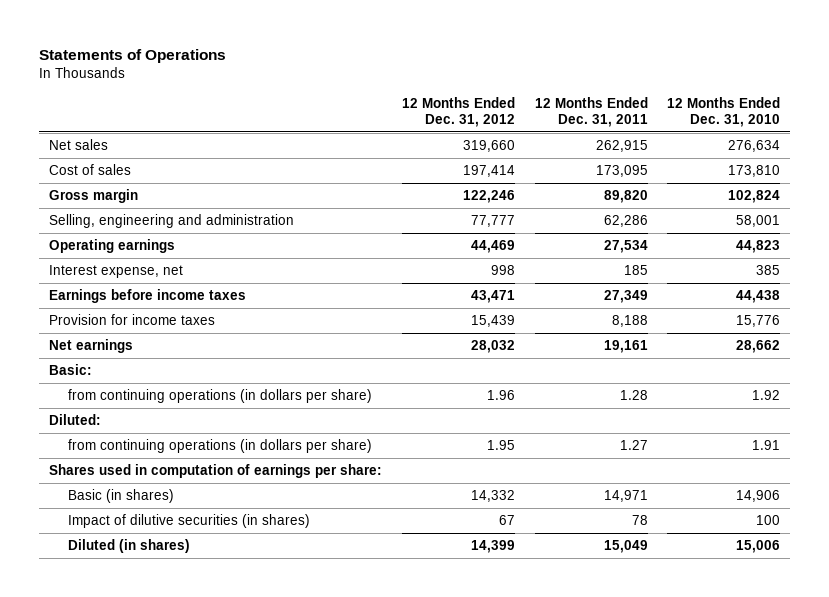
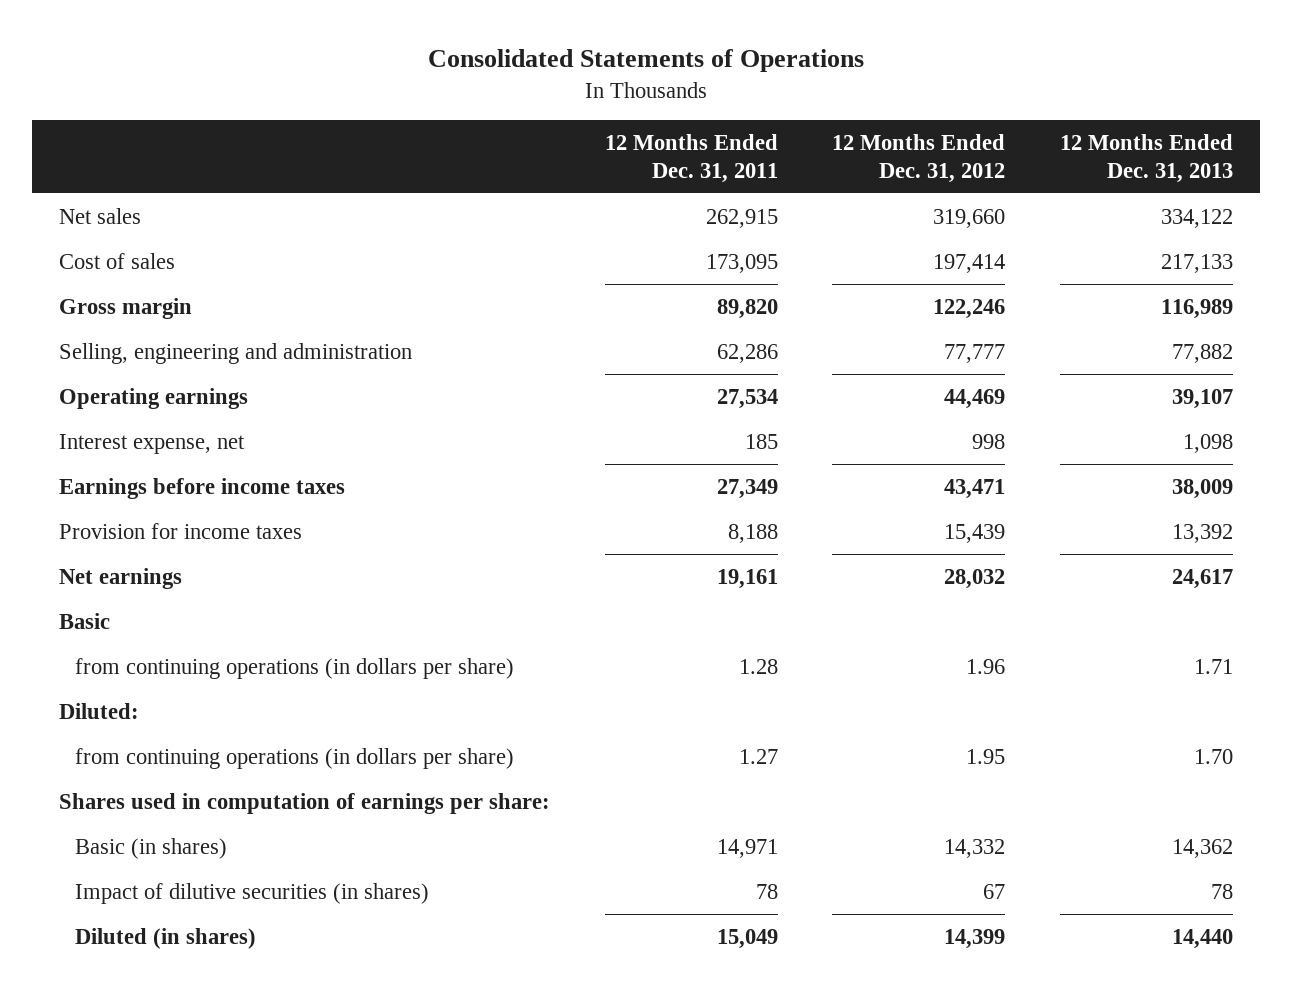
[39,48,227,63] Statements of Operations -> [428,49,865,73] Consolidated Statements of Operations
[667,96,781,127] 12 Months Ended Dec. 31, 2010 -> none
none -> [1059,134,1233,183] 12 Months Ended Dec. 31, 2013
[48,363,92,375] Basic: -> [59,613,111,630] Basic

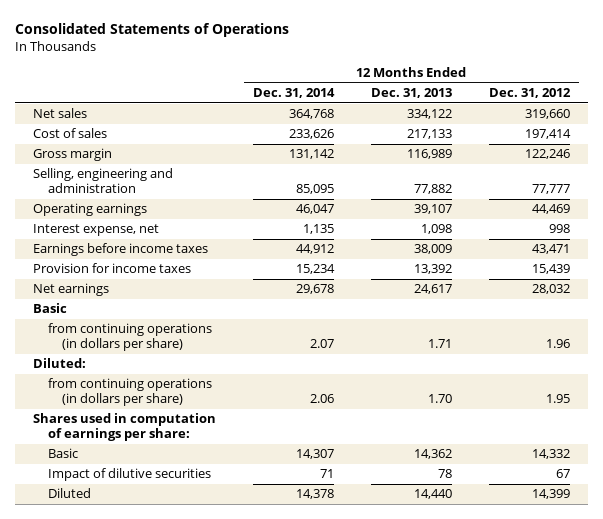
[604,134,778,183] 12 Months Ended Dec. 31, 2011 -> none
none -> [253,88,336,99] Dec. 31, 2014
[75,838,228,860] Basic (in shares) -> [47,448,78,459] Basic
[75,883,430,905] Impact of dilutive securities (in shares) -> [47,468,211,482] Impact of dilutive securities
[75,928,257,950] Diluted (in shares) -> [47,488,91,499] Diluted

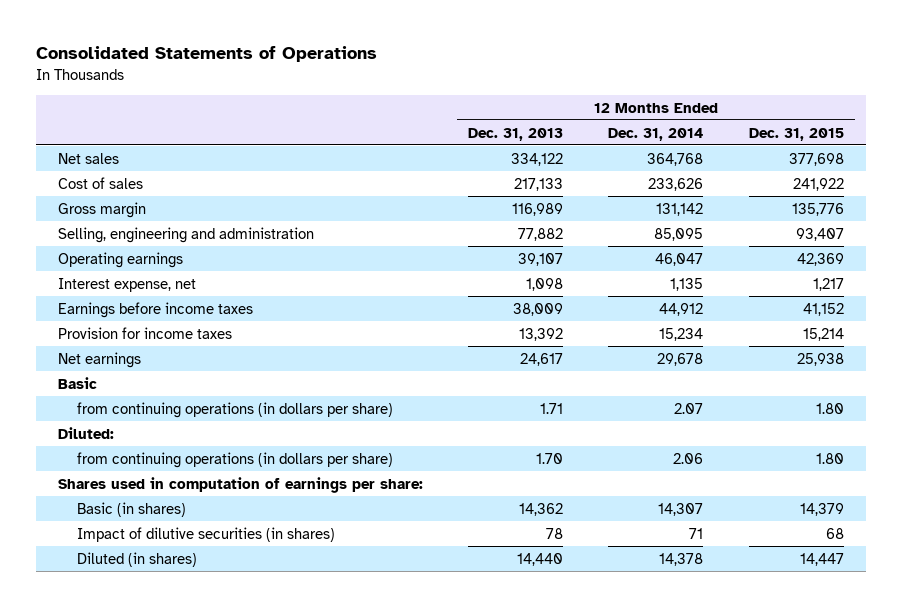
[488,88,571,99] Dec. 31, 2012 -> none
none -> [748,127,844,141] Dec. 31, 2015
[47,448,78,459] Basic -> [76,501,186,517] Basic (in shares)
[47,468,211,482] Impact of dilutive securities -> [76,526,335,542] Impact of dilutive securities (in shares)
[47,488,91,499] Diluted -> [76,551,197,567] Diluted (in shares)

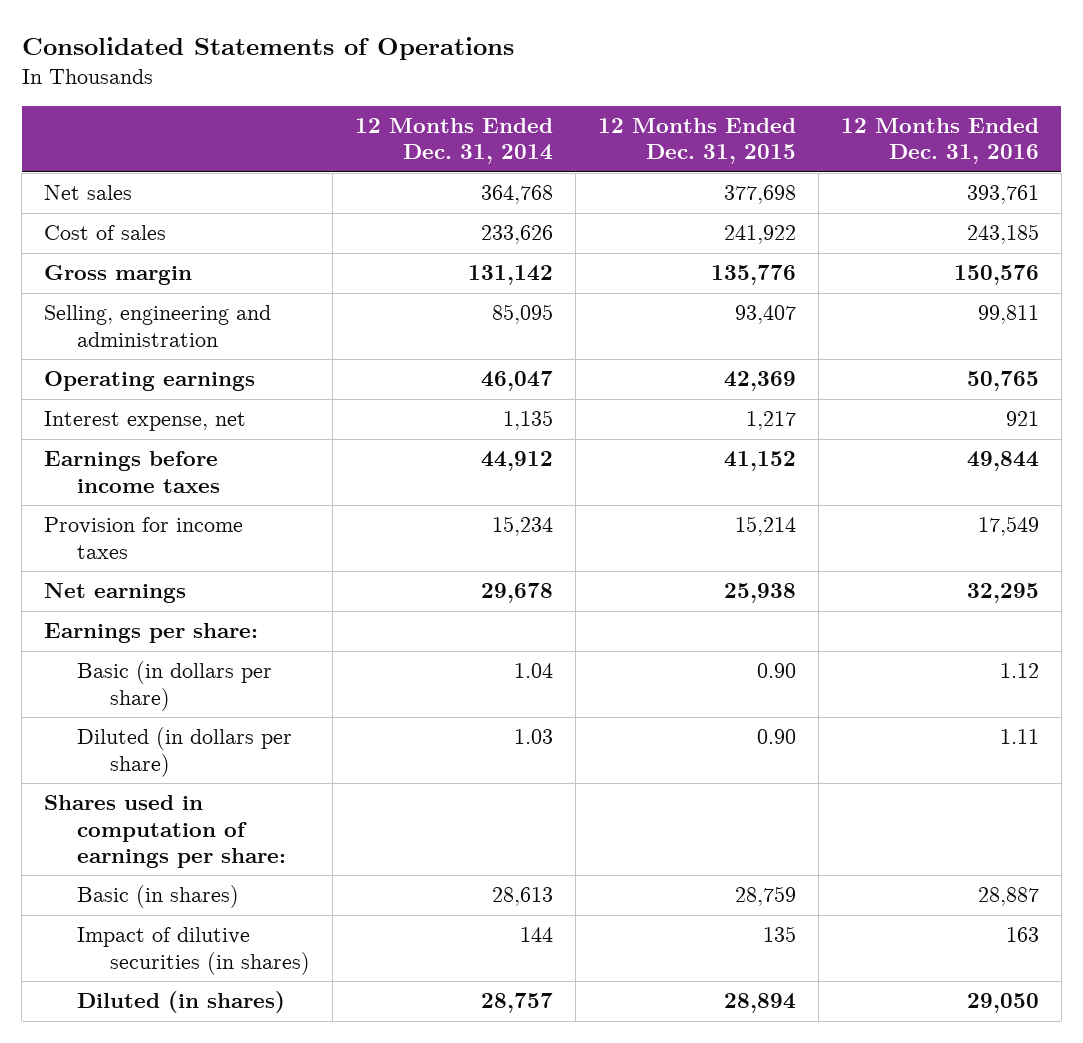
[468,127,564,141] Dec. 31, 2013 -> none
none -> [840,117,1039,165] 12 Months Ended Dec. 31, 2016
[58,376,98,389] Basic -> none
[58,426,115,439] Diluted: -> none
none -> [44,623,259,644] Earnings per share:
[76,401,393,418] from continuing operations (in dollars per share) -> [77,661,273,711] Basic (in dollars per share)
[674,402,704,414] 2.07 -> [513,663,553,679] 1.04
[815,402,844,414] 1.80 -> [756,663,796,679] 0.90
[76,451,393,468] from continuing operations (in dollars per share) -> [77,727,293,777] Diluted (in dollars per share)
[673,452,704,464] 2.06 -> [513,729,553,745] 1.03
[815,452,844,464] 1.80 -> [756,729,796,745] 0.90
[658,502,704,516] 14,307 -> [491,887,553,907] 28,613
[799,502,844,516] 14,379 -> [734,886,796,907] 28,759
[689,527,704,539] 71 -> [519,927,553,943] 144
[825,527,844,539] 68 -> [762,926,796,943] 135
[659,552,704,566] 14,378 -> [480,993,553,1014] 28,757
[799,552,844,566] 14,447 -> [723,993,796,1014] 28,894

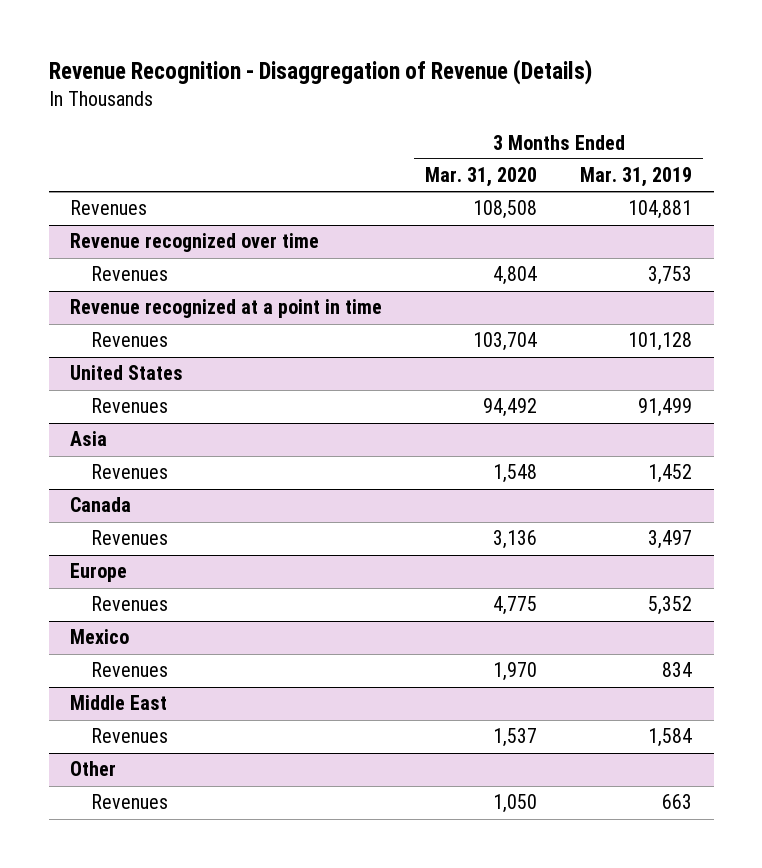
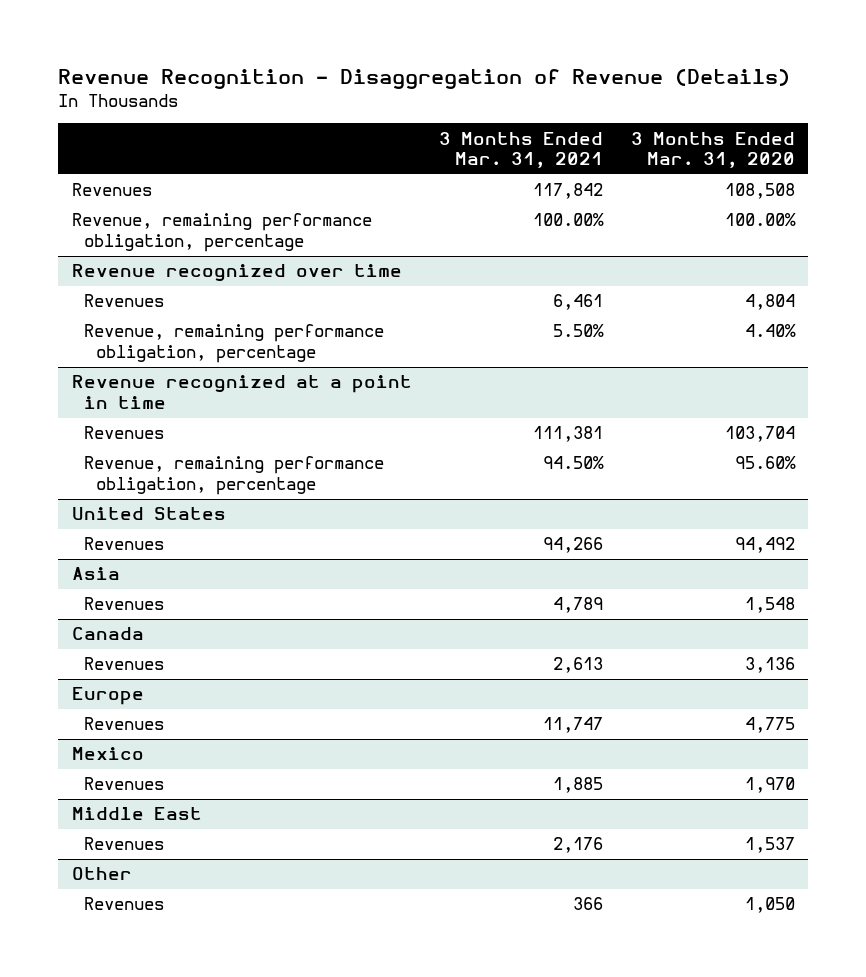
[580,167,693,188] Mar. 31, 2019 -> none
none -> [439,131,604,169] 3 Months Ended Mar. 31, 2021
none -> [71,213,372,252] Revenue, remaining performance obligation, percentage
none -> [83,324,384,363] Revenue, remaining performance obligation, percentage
none -> [83,456,384,495] Revenue, remaining performance obligation, percentage

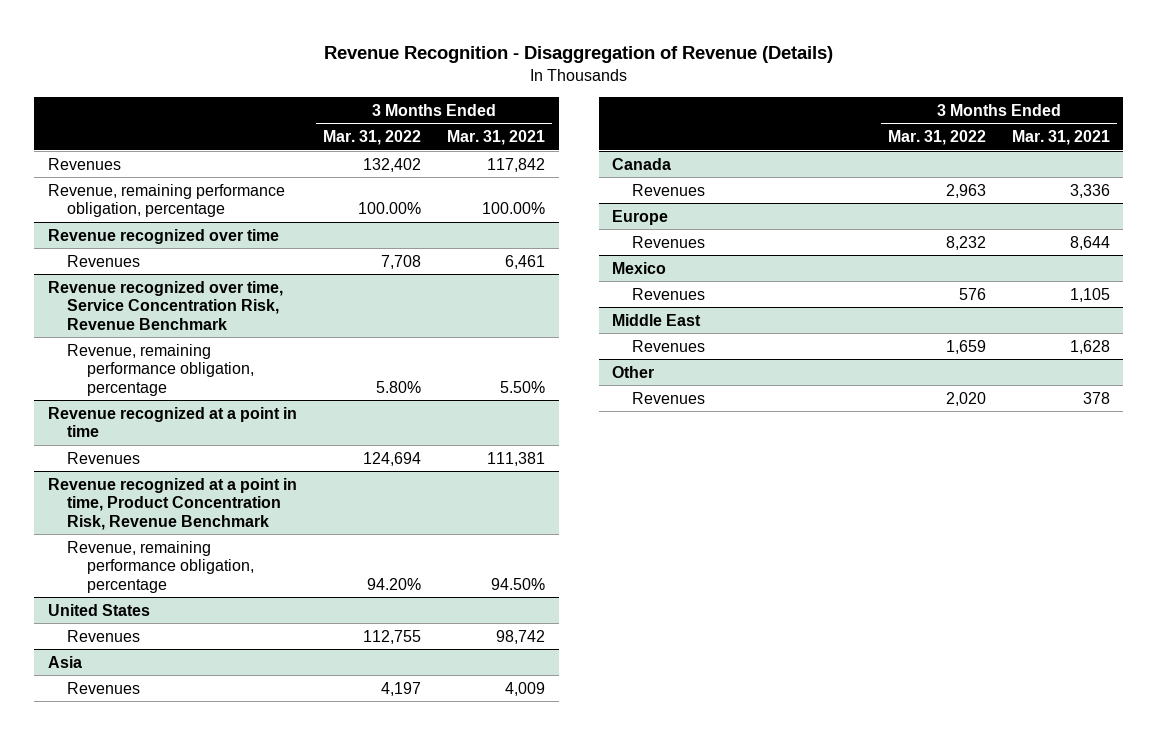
[630,131,795,169] 3 Months Ended Mar. 31, 2020 -> none
none -> [323,130,422,146] Mar. 31, 2022
none -> [47,280,283,330] Revenue recognized over time, Service Concentration Risk, Revenue Benchmark
none -> [47,477,297,530] Revenue recognized at a point in time, Product Concentration Risk, Revenue Benchmark
[543,537,604,554] 94,266 -> [496,629,546,644] 98,742
[553,597,604,614] 4,789 -> [505,681,546,696] 4,009
[553,657,604,674] 2,613 -> [1070,183,1111,198] 3,336
[543,717,604,734] 11,747 -> [1070,235,1111,250] 8,644
[553,777,604,794] 1,885 -> [1070,287,1111,302] 1,105
[553,837,604,854] 2,176 -> [1070,339,1111,354] 1,628
[573,897,604,911] 366 -> [1083,391,1111,404] 378

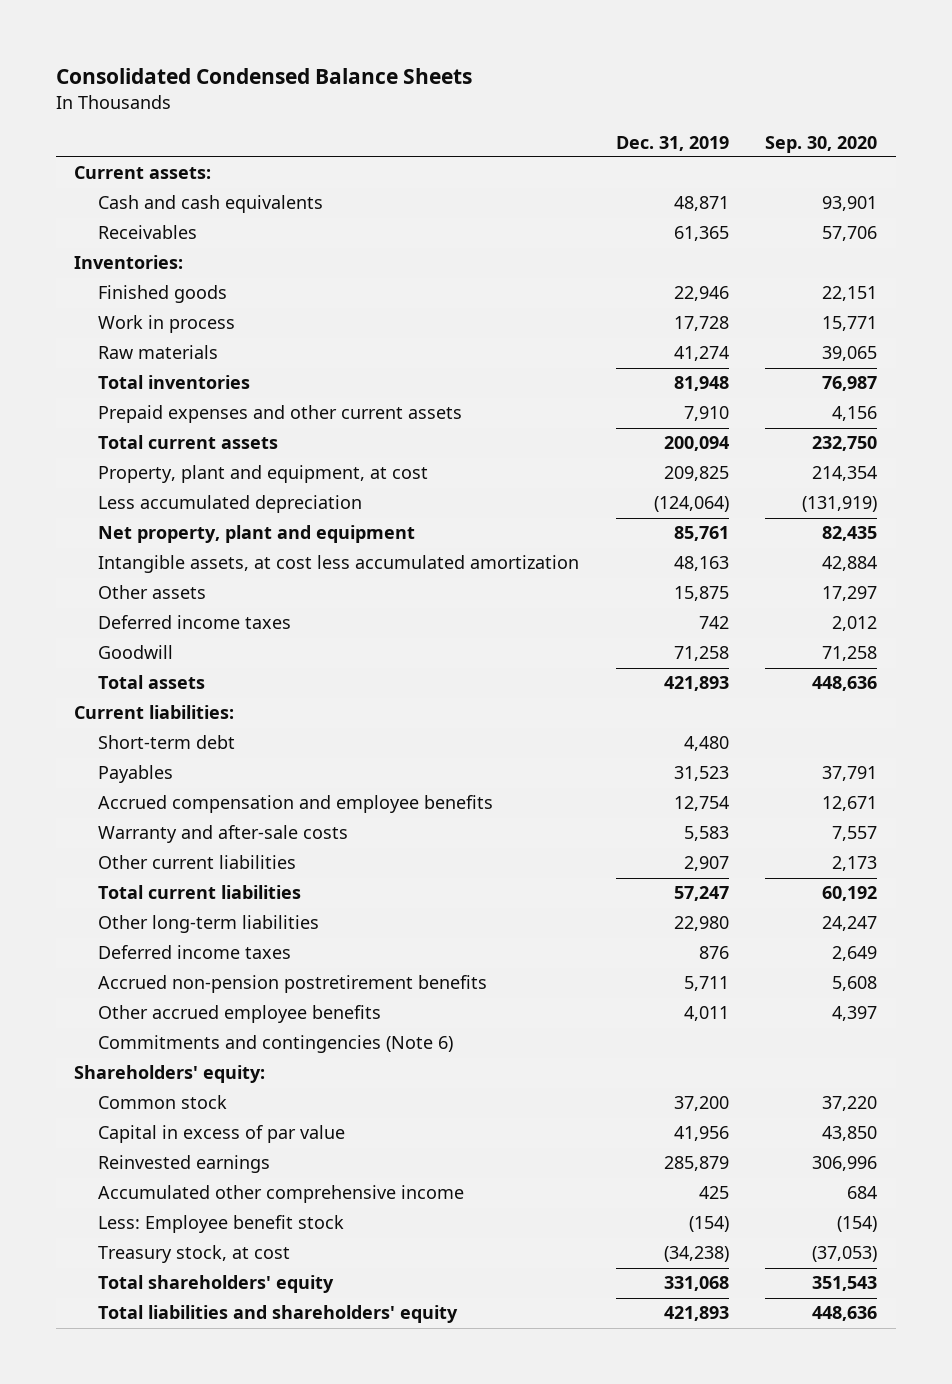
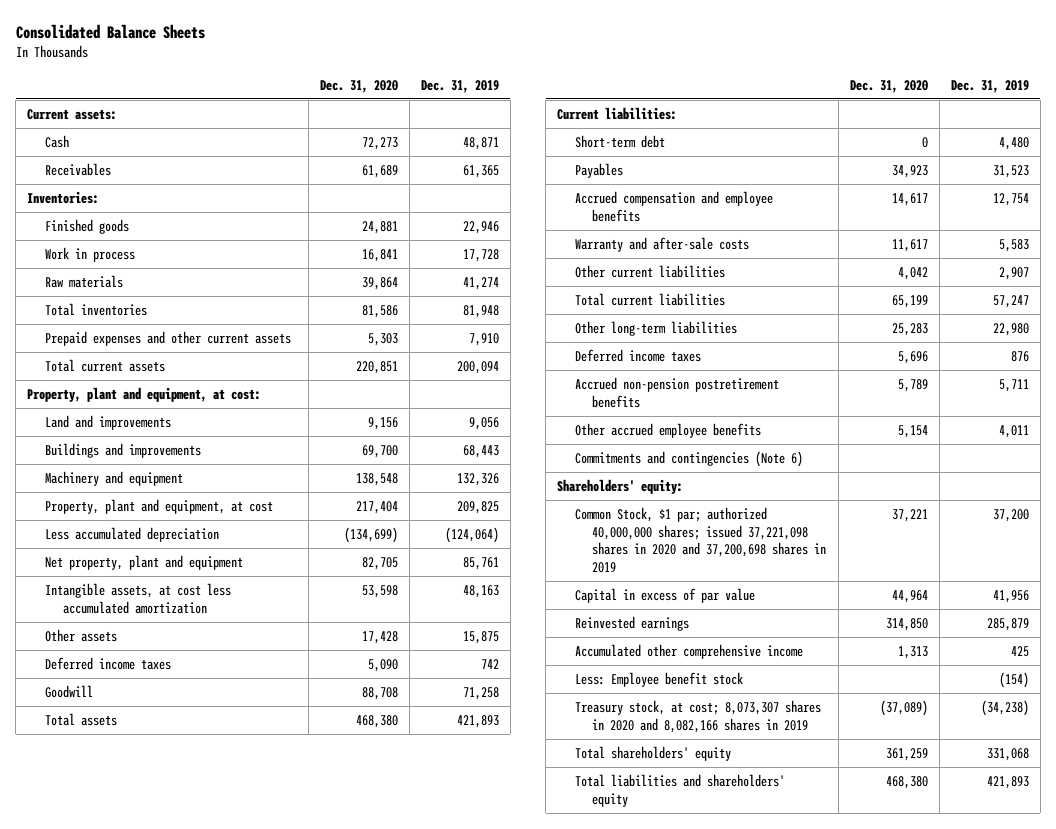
[55,68,472,85] Consolidated Condensed Balance Sheets -> [15,23,205,39] Consolidated Balance Sheets
[765,135,878,153] Sep. 30, 2020 -> none
none -> [319,79,398,93] Dec. 31, 2020
[97,195,323,214] Cash and cash equivalents -> [44,134,69,148] Cash
none -> [27,386,262,402] Property, plant and equipment, at cost:
none -> [44,414,171,430] Land and improvements
none -> [44,442,201,458] Buildings and improvements
none -> [44,470,183,486] Machinery and equipment
[97,1095,227,1110] Common stock -> [574,506,827,574] Common Stock, $1 par; authorized 40,000,000 shares; issued 37,221,098 shares in 2020 and 37,200,698 shares in 2019
[97,1245,290,1264] Treasury stock, at cost -> [574,699,821,733] Treasury stock, at cost; 8,073,307 shares in 2020 and 8,082,166 shares in 2019

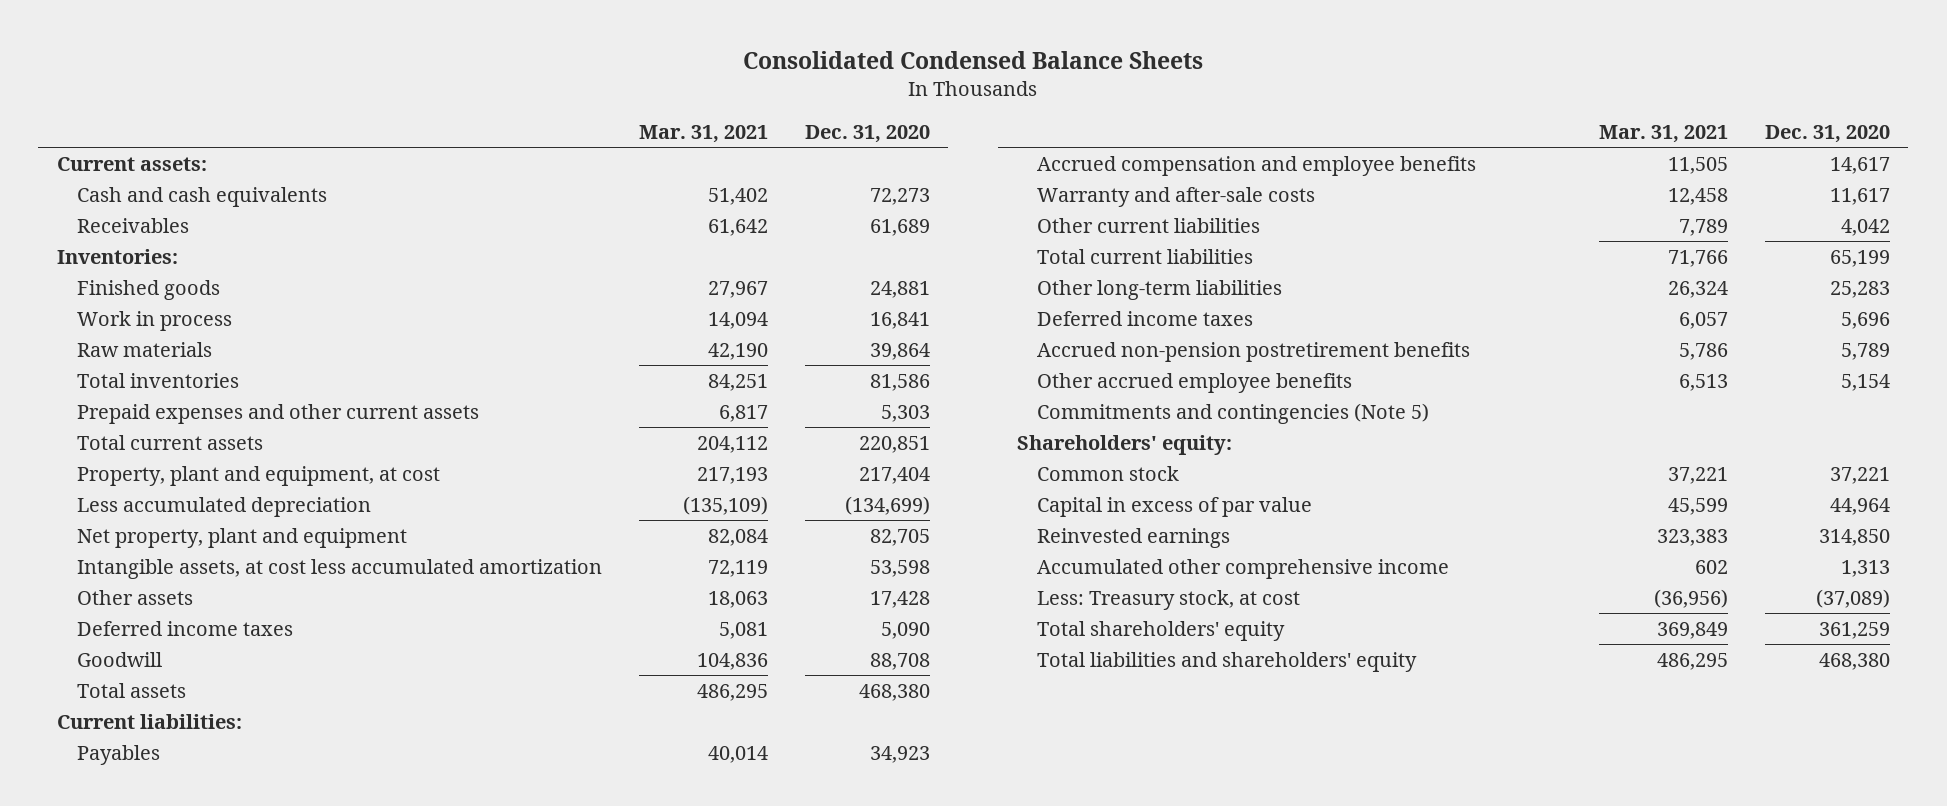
[15,23,205,39] Consolidated Balance Sheets -> [743,51,1204,70] Consolidated Condensed Balance Sheets
[420,79,499,93] Dec. 31, 2019 -> none
none -> [639,124,769,143] Mar. 31, 2021
[44,134,69,148] Cash -> [77,186,328,207] Cash and cash equivalents
[27,386,262,402] Property, plant and equipment, at cost: -> none
[44,414,171,430] Land and improvements -> none
[44,442,201,458] Buildings and improvements -> none
[44,470,183,486] Machinery and equipment -> none
[574,134,665,148] Short-term debt -> none
[574,450,803,467] Commitments and contingencies (Note 6) -> [1037,402,1430,424] Commitments and contingencies (Note 5)
[574,506,827,574] Common Stock, $1 par; authorized 40,000,000 shares; issued 37,221,098 shares in 2020 and 37,200,698 shares in 2019 -> [1037,465,1180,481] Common stock
[574,671,743,687] Less: Employee benefit stock -> none
[574,699,821,733] Treasury stock, at cost; 8,073,307 shares in 2020 and 8,082,166 shares in 2019 -> [1037,589,1301,610] Less: Treasury stock, at cost

